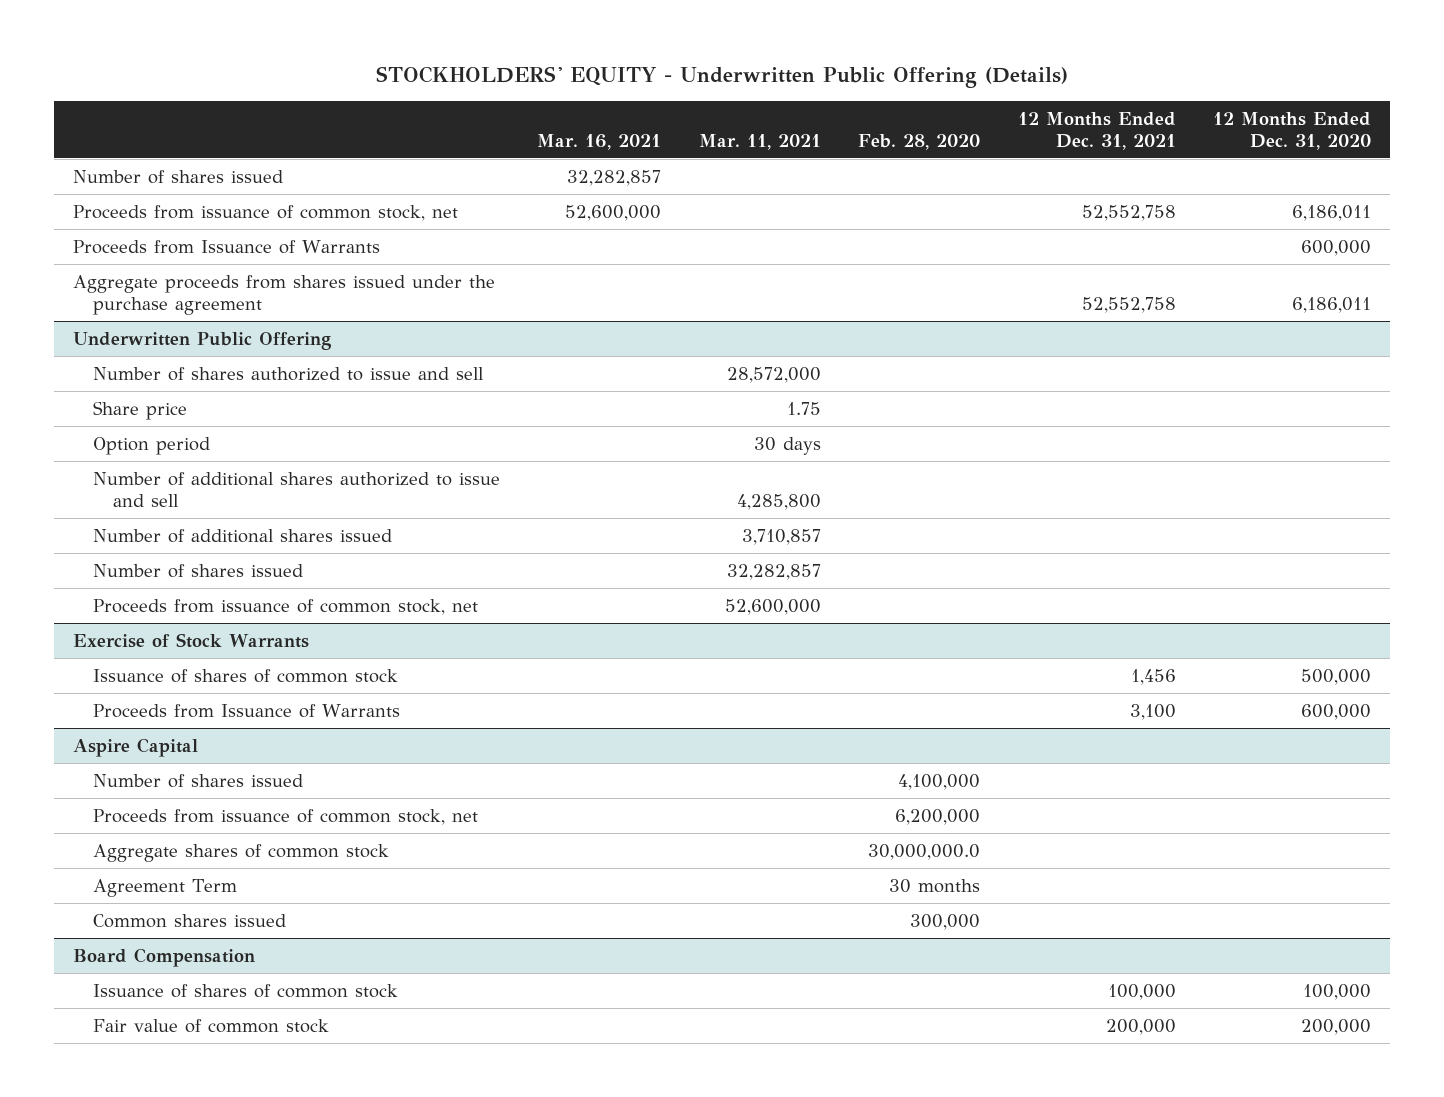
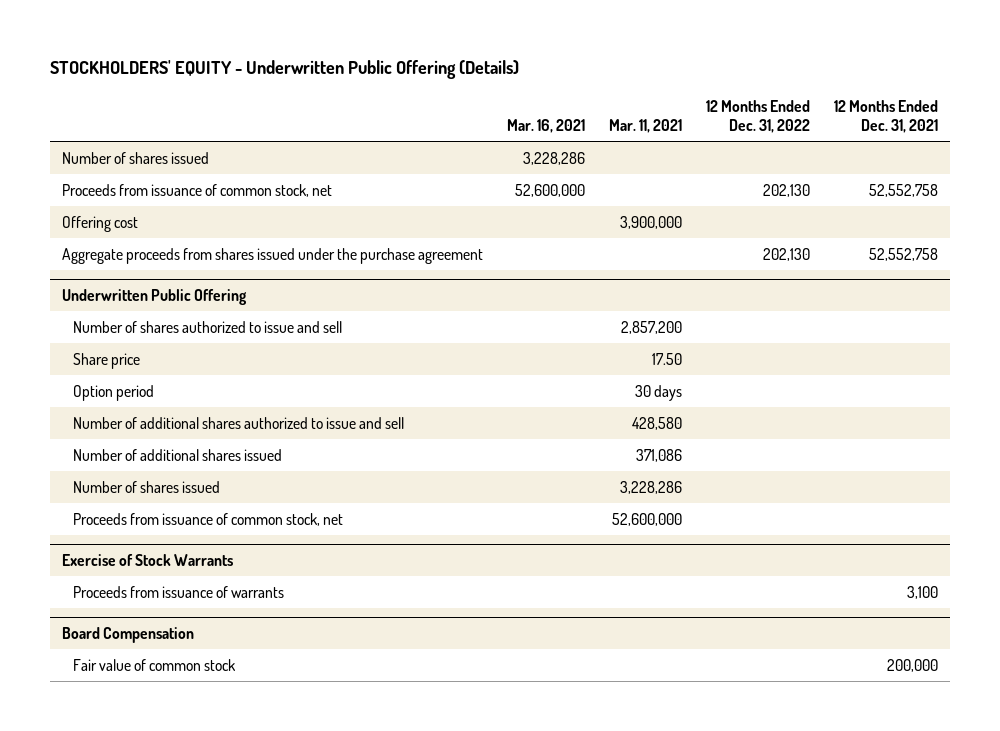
[858,133,981,150] Feb. 28, 2020 -> none
[1213,111,1372,150] 12 Months Ended Dec. 31, 2020 -> none
none -> [706,99,811,134] 12 Months Ended Dec. 31, 2022
[567,169,662,186] 32,282,857 -> [523,151,586,165] 3,228,286
[72,239,380,254] Proceeds from Issuance of Warrants -> none
none -> [62,215,139,232] Offering cost
[726,366,821,383] 28,572,000 -> [621,320,683,334] 2,857,200
[786,401,821,415] 1.75 -> [652,352,683,365] 17.50
[736,493,821,510] 4,285,800 -> [632,416,683,430] 428,580
[741,528,821,545] 3,710,857 -> [636,448,683,462] 371,086
[726,563,821,580] 32,282,857 -> [620,480,683,494] 3,228,286
[93,668,399,683] Issuance of shares of common stock -> none
[72,737,198,757] Aspire Capital -> none
[93,773,304,788] Number of shares issued -> none
[93,808,479,825] Proceeds from issuance of common stock, net -> none
[93,843,390,862] Aggregate shares of common stock -> none
[93,878,238,897] Agreement Term -> none
[93,913,287,928] Common shares issued -> none
[93,703,401,718] Proceeds from Issuance of Warrants -> [73,585,285,598] Proceeds from issuance of warrants
[93,983,399,998] Issuance of shares of common stock -> none

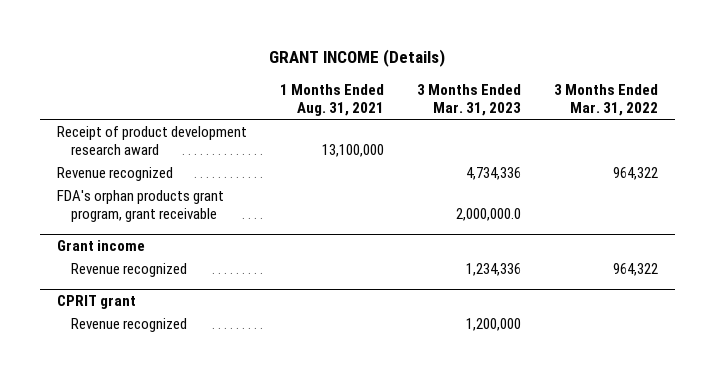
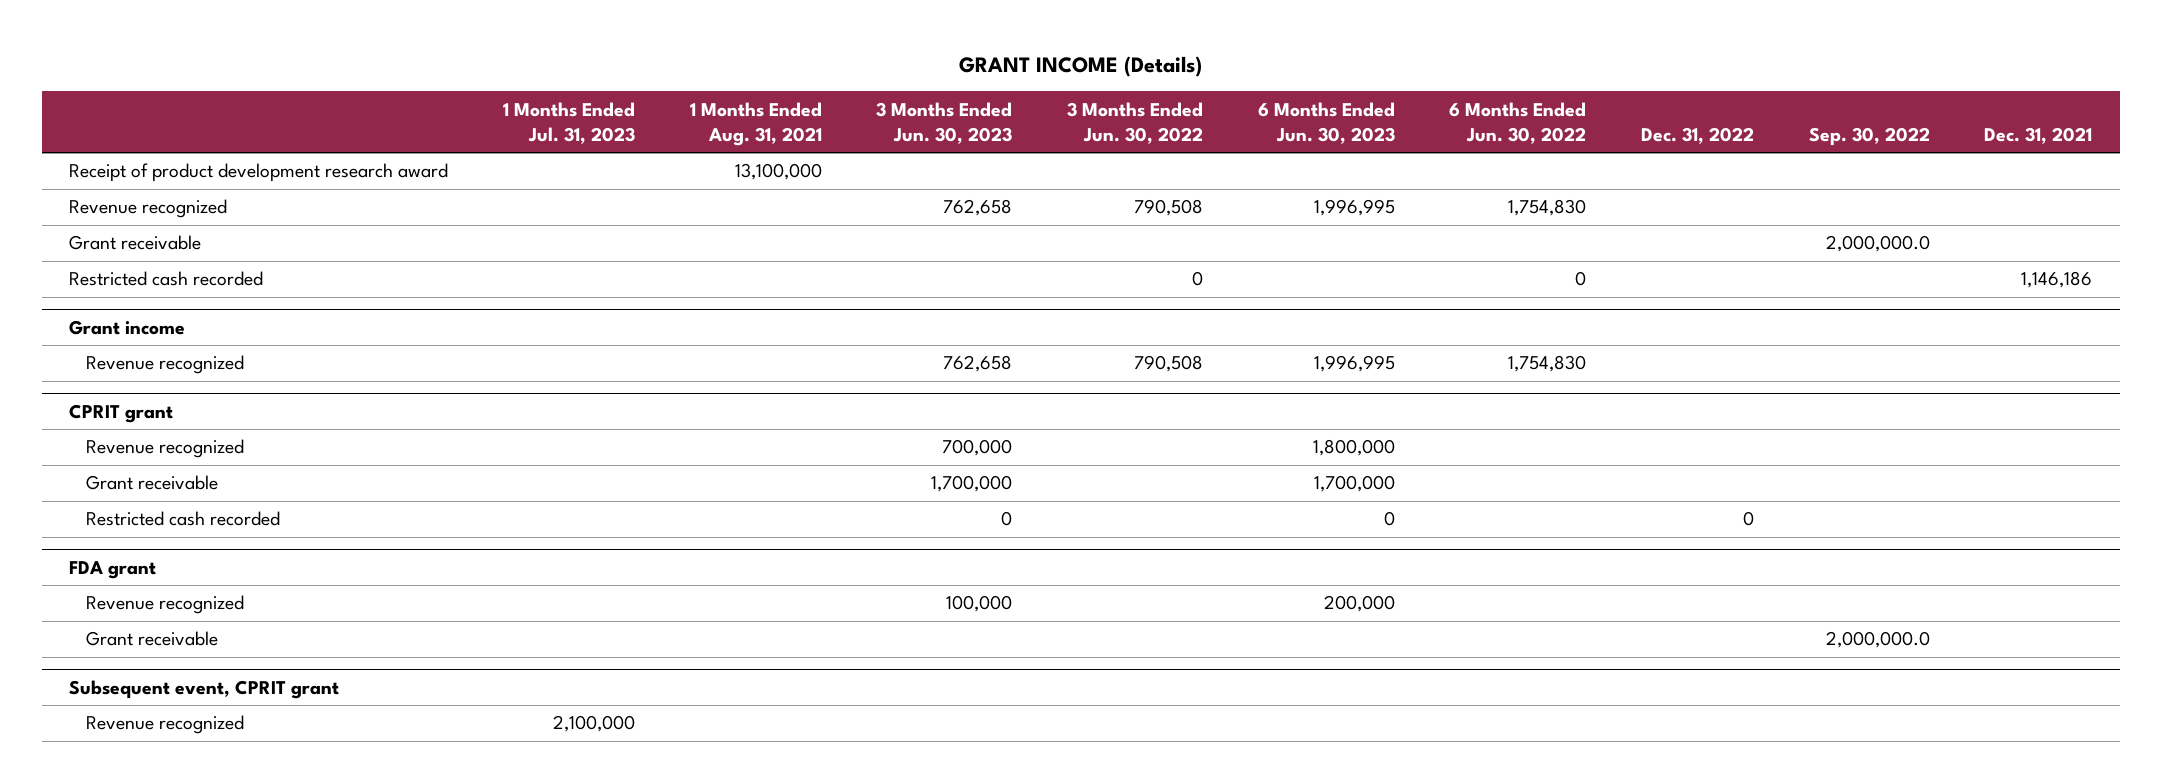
[417,83,522,117] 3 Months Ended Mar. 31, 2023 -> none
[554,83,659,117] 3 Months Ended Mar. 31, 2022 -> none
none -> [503,101,636,144] 1 Months Ended Jul. 31, 2023
none -> [876,101,1013,144] 3 Months Ended Jun. 30, 2023
none -> [1067,101,1204,144] 3 Months Ended Jun. 30, 2022
none -> [1257,101,1395,144] 6 Months Ended Jun. 30, 2023
none -> [1449,101,1587,144] 6 Months Ended Jun. 30, 2022
none -> [1641,126,1755,144] Dec. 31, 2022
none -> [1808,126,1930,146] Sep. 30, 2022
none -> [1984,126,2093,144] Dec. 31, 2021
[56,189,224,223] FDA's orphan products grant program, grant receivable -> [69,235,202,251] Grant receivable
none -> [69,271,264,287] Restricted cash recorded
none -> [86,475,219,491] Grant receivable
none -> [86,511,281,527] Restricted cash recorded
none -> [69,560,157,579] FDA grant
none -> [86,595,245,615] Revenue recognized
none -> [86,631,219,647] Grant receivable
none -> [69,679,340,699] Subsequent event, CPRIT grant
none -> [86,715,245,735] Revenue recognized

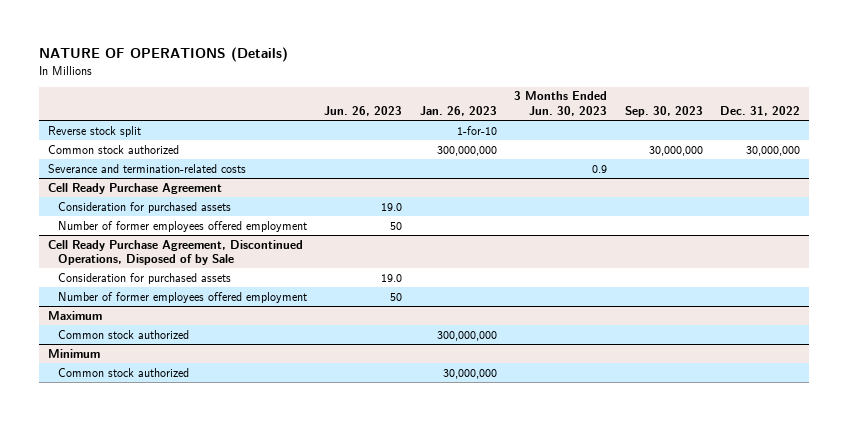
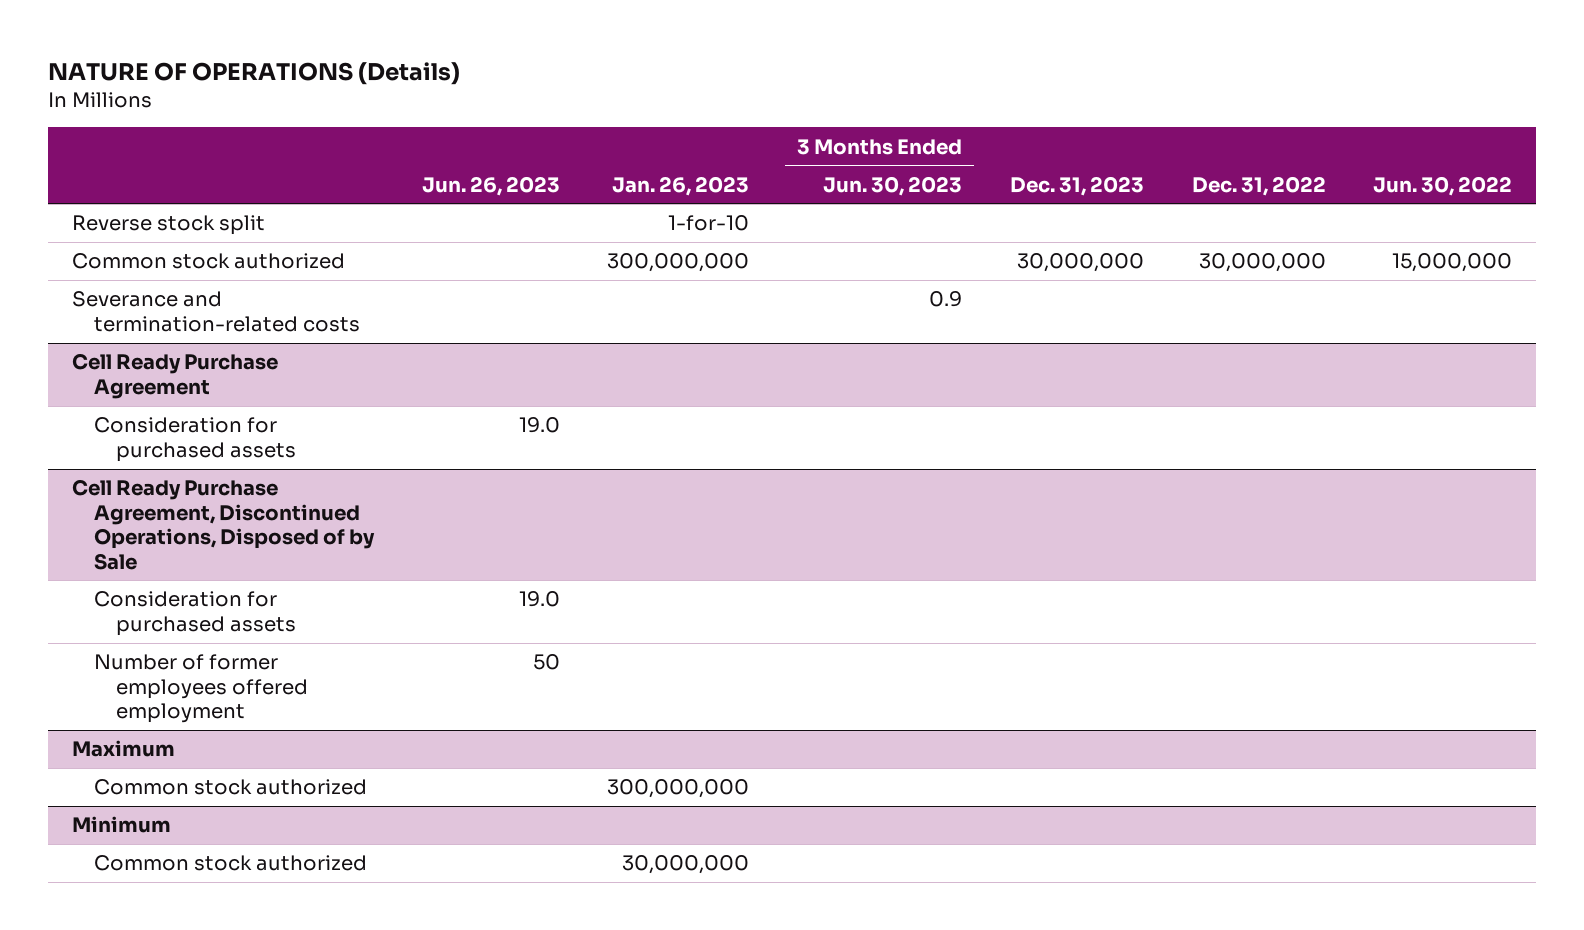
[624,106,703,118] Sep. 30, 2023 -> none
none -> [1009,175,1144,196] Dec. 31, 2023
none -> [1373,175,1513,196] Jun. 30, 2022
[57,220,307,232] Number of former employees offered employment -> none

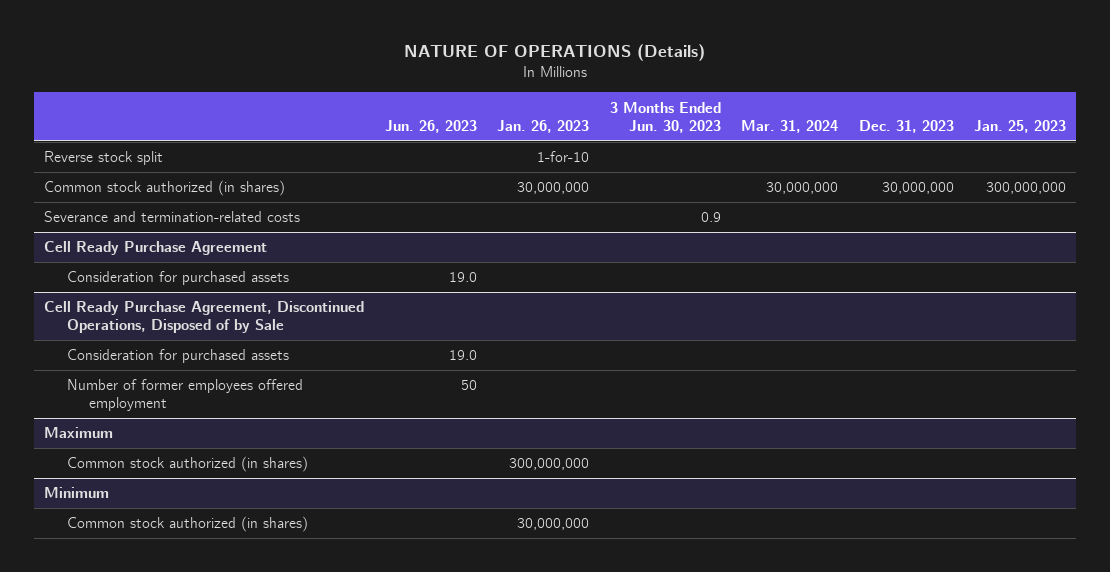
[1191,175,1326,196] Dec. 31, 2022 -> none
[1373,175,1513,196] Jun. 30, 2022 -> none
none -> [741,119,839,133] Mar. 31, 2024
none -> [974,119,1067,133] Jan. 25, 2023
[72,253,346,270] Common stock authorized -> [44,180,286,197] Common stock authorized (in shares)
[607,253,750,273] 300,000,000 -> [517,182,590,195] 30,000,000
[93,779,367,796] Common stock authorized -> [66,456,308,473] Common stock authorized (in shares)
[93,855,367,872] Common stock authorized -> [66,516,308,533] Common stock authorized (in shares)

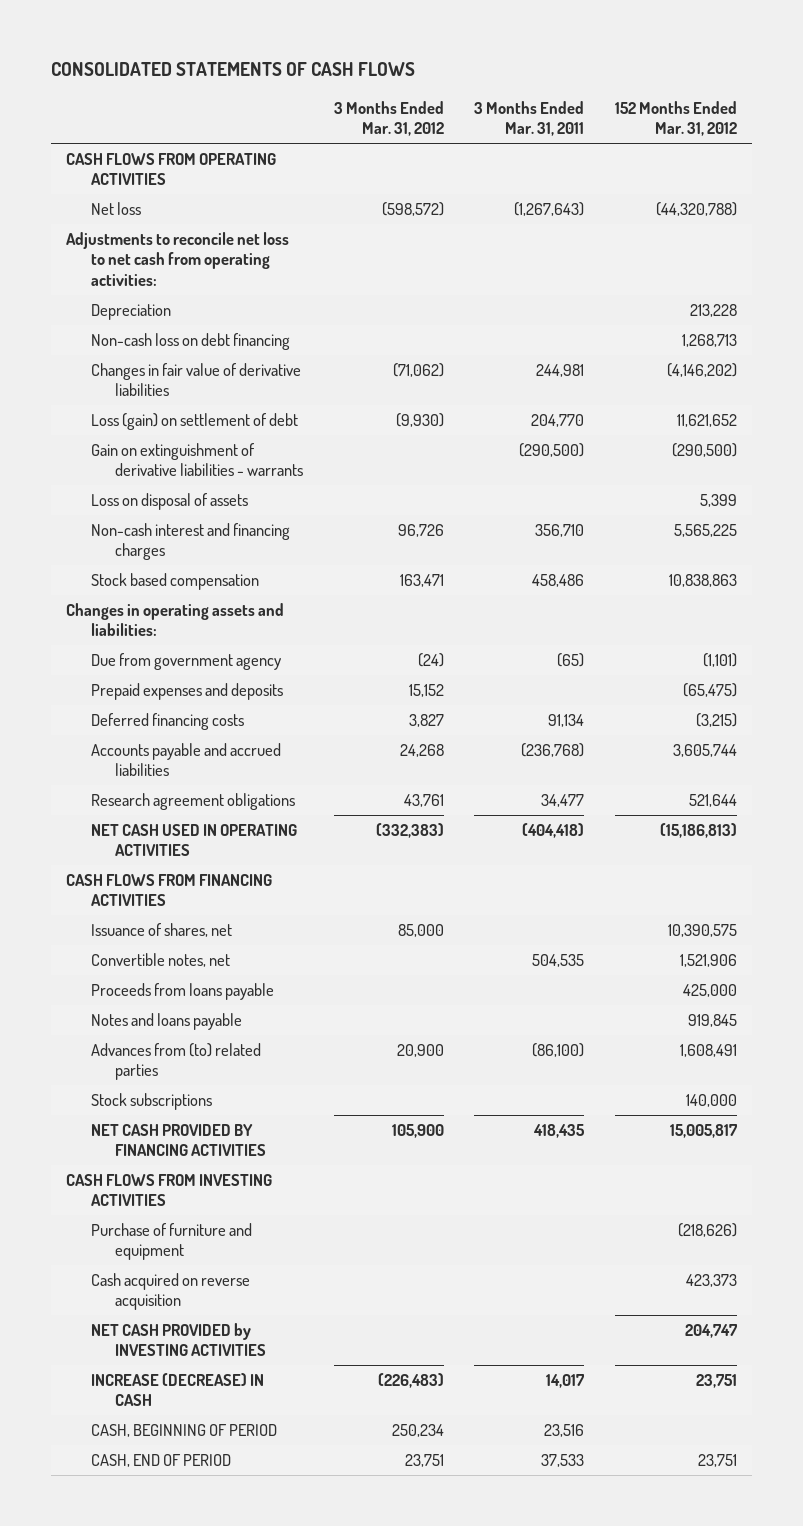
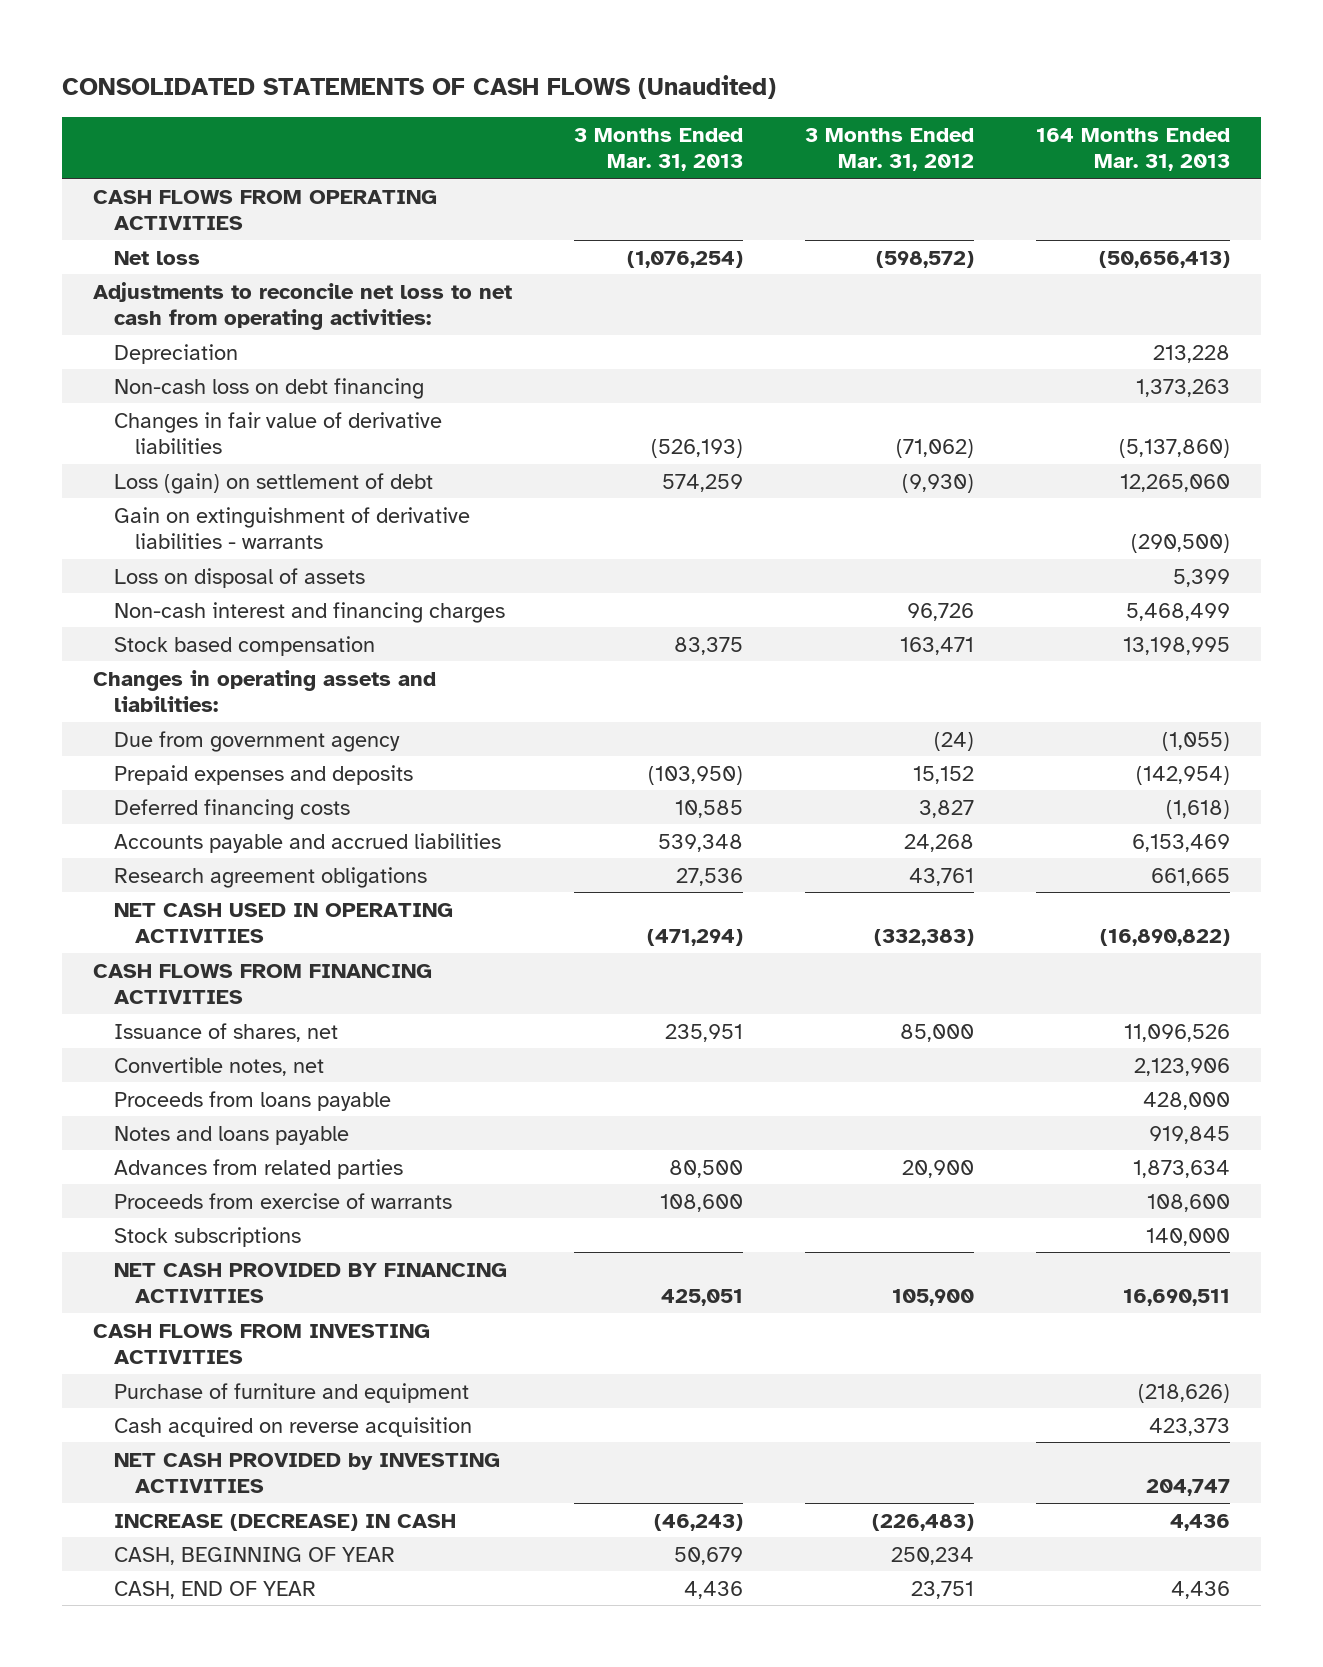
[51,62,416,77] CONSOLIDATED STATEMENTS OF CASH FLOWS -> [61,75,776,100] CONSOLIDATED STATEMENTS OF CASH FLOWS (Unaudited)
[474,100,585,137] 3 Months Ended Mar. 31, 2011 -> none
[614,100,737,137] 152 Months Ended Mar. 31, 2012 -> none
none -> [573,127,743,172] 3 Months Ended Mar. 31, 2013
none -> [1035,127,1230,172] 164 Months Ended Mar. 31, 2013
[90,1042,261,1081] Advances from (to) related parties -> [113,1158,403,1179] Advances from related parties
none -> [113,1192,452,1209] Proceeds from exercise of warrants
[90,1423,277,1437] CASH, BEGINNING OF PERIOD -> [113,1546,395,1565] CASH, BEGINNING OF YEAR
[90,1453,231,1467] CASH, END OF PERIOD -> [113,1580,316,1599] CASH, END OF YEAR

